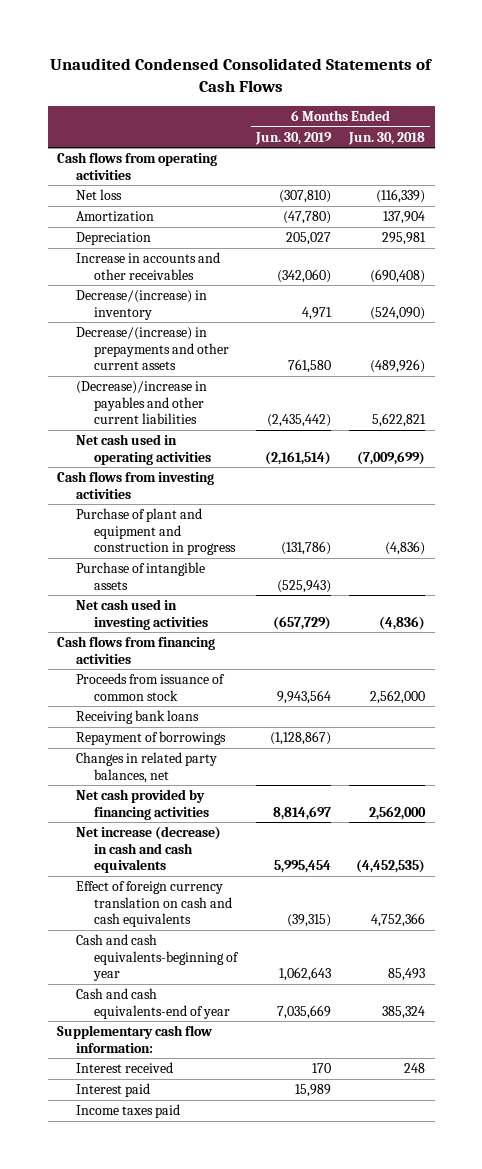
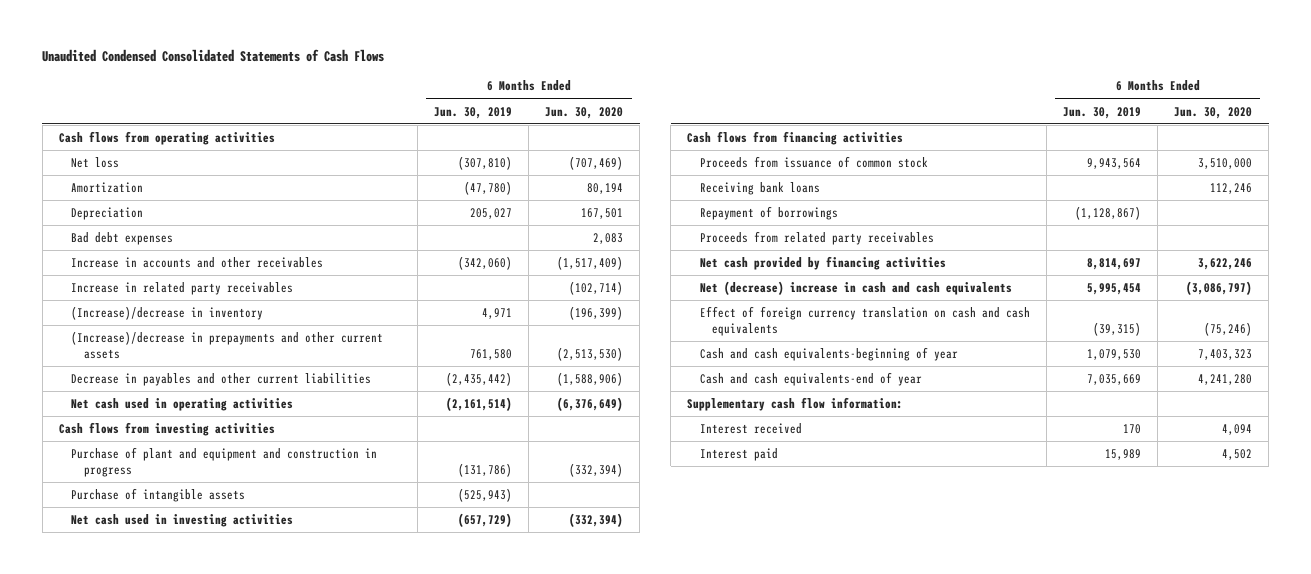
[348,131,426,145] Jun. 30, 2018 -> none
none -> [545,106,624,119] Jun. 30, 2020
none -> [71,231,174,245] Bad debt expenses
none -> [71,281,294,295] Increase in related party receivables
[75,290,207,320] Decrease/(increase) in inventory -> [71,305,264,320] (Increase)/decrease in inventory
[75,327,230,371] Decrease/(increase) in prepayments and other current assets -> [71,330,384,359] (Increase)/decrease in prepayments and other current assets
[75,381,207,425] (Decrease)/increase in payables and other current liabilities -> [71,372,372,386] Decrease in payables and other current liabilities
[75,752,217,783] Changes in related party balances, net -> [699,230,934,245] Proceeds from related party receivables
[75,826,221,874] Net increase (decrease) in cash and cash equivalents -> [699,280,1012,295] Net (decrease) increase in cash and cash equivalents
[278,967,331,982] 1,062,643 -> [1087,348,1142,360] 1,079,530
[75,1104,180,1119] Income taxes paid -> none

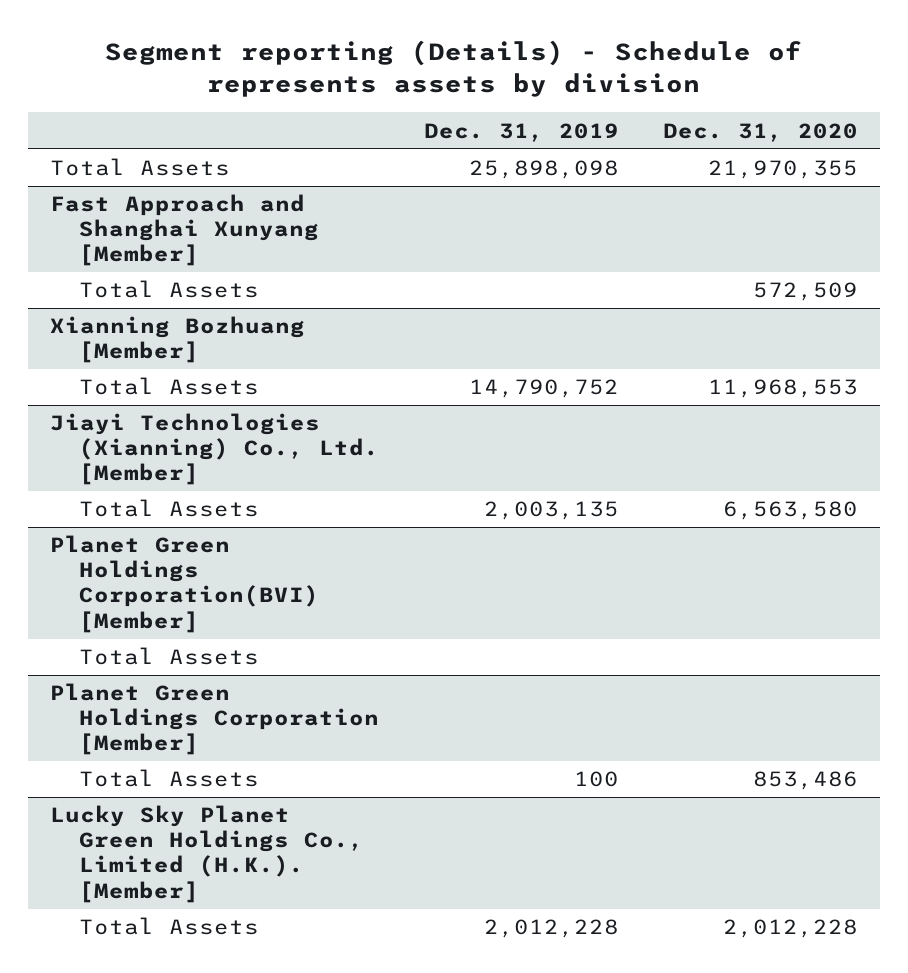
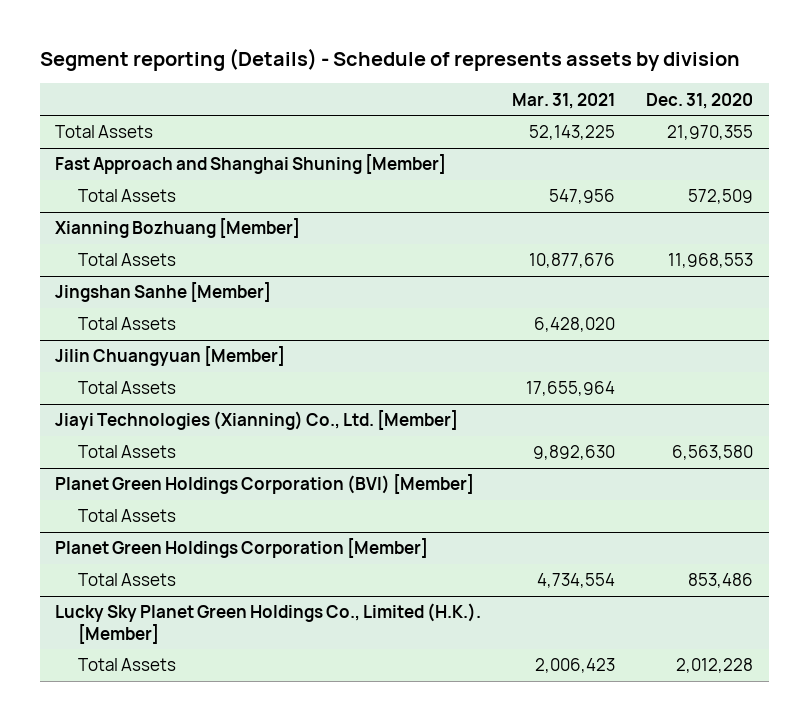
[423,122,619,142] Dec. 31, 2019 -> none
none -> [512,92,616,109] Mar. 31, 2021
[50,194,320,267] Fast Approach and Shanghai Xunyang [Member] -> [55,154,447,175] Fast Approach and Shanghai Shuning [Member]
none -> [55,282,272,303] Jingshan Sanhe [Member]
none -> [77,317,176,331] Total Assets
none -> [55,346,286,367] Jilin Chuangyuan [Member]
none -> [77,381,176,395] Total Assets
[50,535,320,633] Planet Green Holdings Corporation(BVI) [Member] -> [55,474,475,495] Planet Green Holdings Corporation (BVI) [Member]

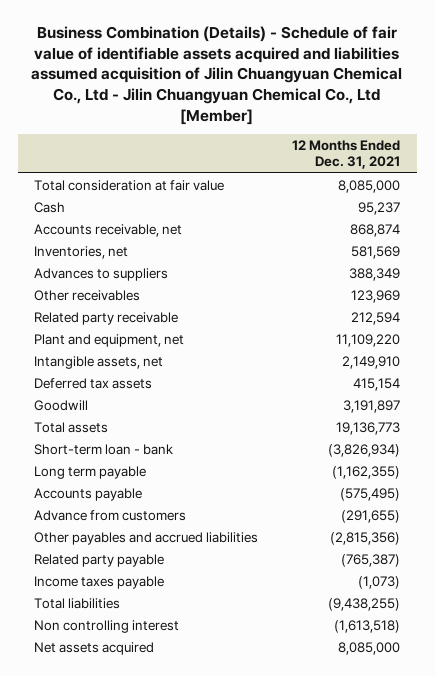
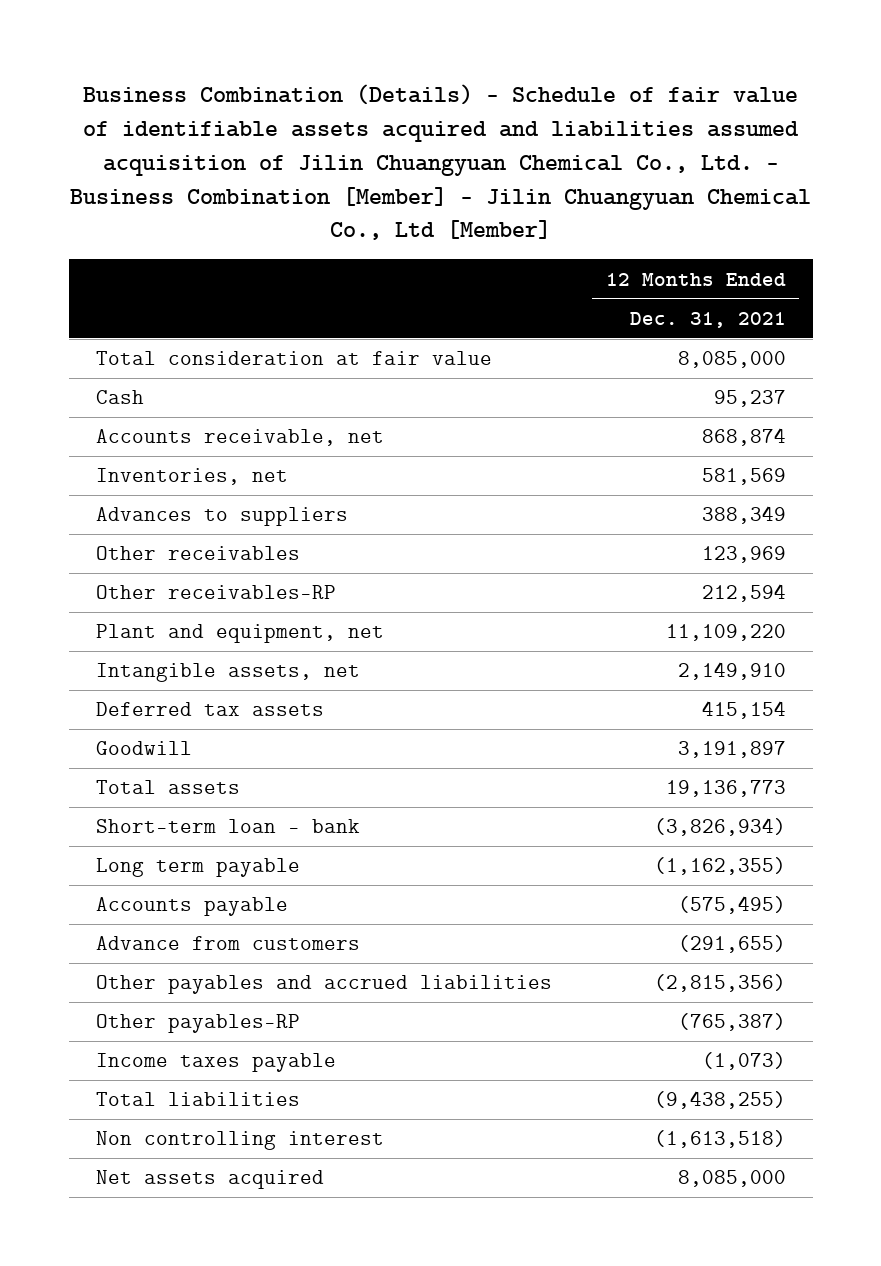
[31,26,403,125] Business Combination (Details) - Schedule of fair value of identifiable assets acquired and liabilities assumed acquisition of Jilin Chuangyuan Chemical Co., Ltd - Jilin Chuangyuan Chemical Co., Ltd [Member] -> [69,84,811,241] Business Combination (Details) - Schedule of fair value of identifiable assets acquired and liabilities assumed acquisition of Jilin Chuangyuan Chemical Co., Ltd. - Business Combination [Member] - Jilin Chuangyuan Chemical Co., Ltd [Member]
[34,311,179,325] Related party receivable -> [95,585,336,600] Other receivables-RP
[34,553,165,567] Related party payable -> [95,1014,300,1034] Other payables-RP

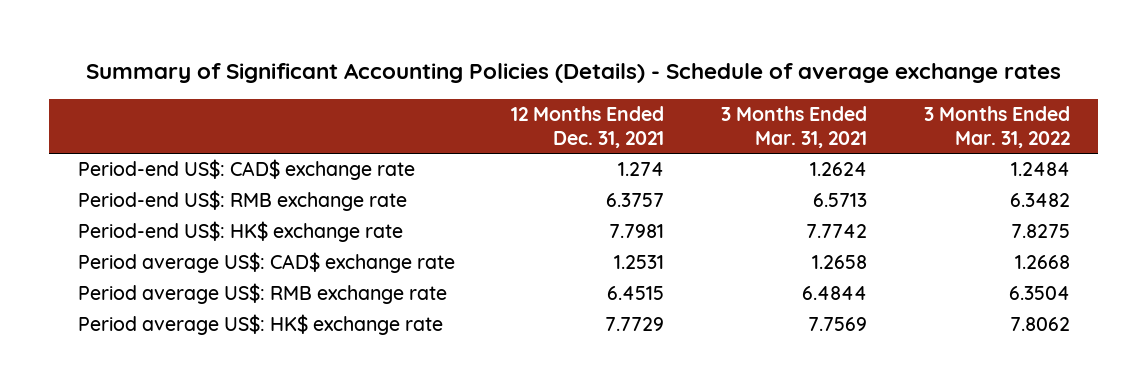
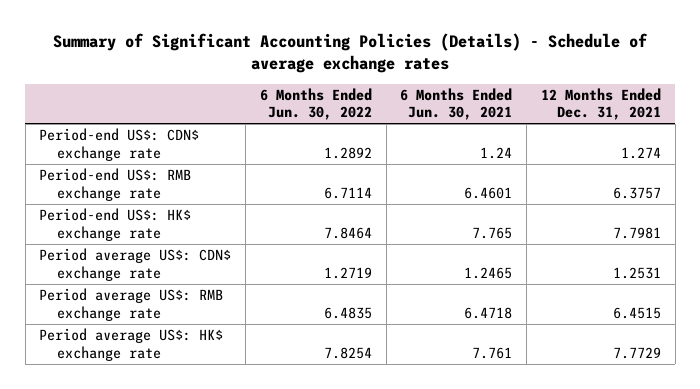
[720,106,867,148] 3 Months Ended Mar. 31, 2021 -> none
[923,106,1070,148] 3 Months Ended Mar. 31, 2022 -> none
none -> [259,87,372,121] 6 Months Ended Jun. 30, 2022
none -> [400,87,513,121] 6 Months Ended Jun. 30, 2021
[77,159,415,181] Period-end US$: CAD$ exchange rate -> [39,128,200,161] Period-end US$: CDN$ exchange rate
[77,252,455,274] Period average US$: CAD$ exchange rate -> [39,248,232,281] Period average US$: CDN$ exchange rate

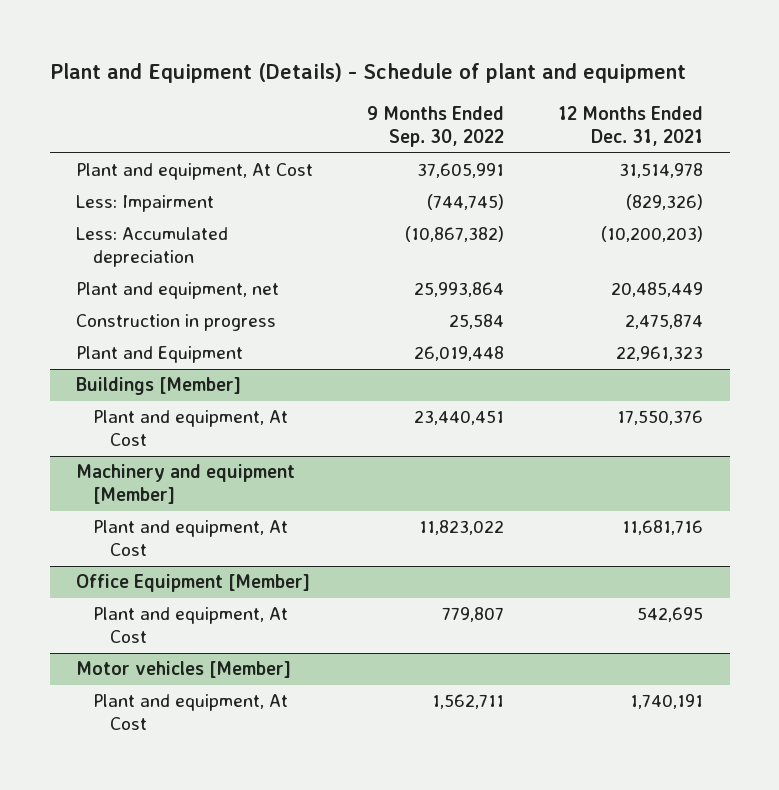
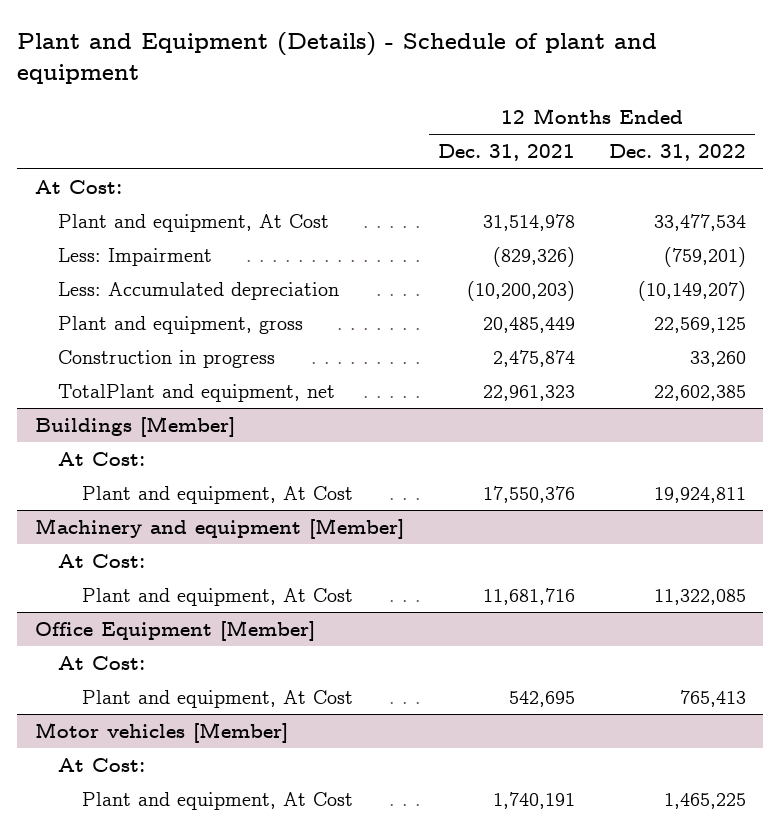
[367,105,505,148] 9 Months Ended Sep. 30, 2022 -> none
none -> [609,144,747,162] Dec. 31, 2022
none -> [34,180,122,195] At Cost:
[76,282,280,300] Plant and equipment, net -> [58,316,304,335] Plant and equipment, gross
[76,346,244,364] Plant and Equipment -> [58,384,336,403] TotalPlant and equipment, net
none -> [58,452,146,467] At Cost:
none -> [58,554,146,569] At Cost:
none -> [58,656,146,671] At Cost:
none -> [58,758,146,773] At Cost:

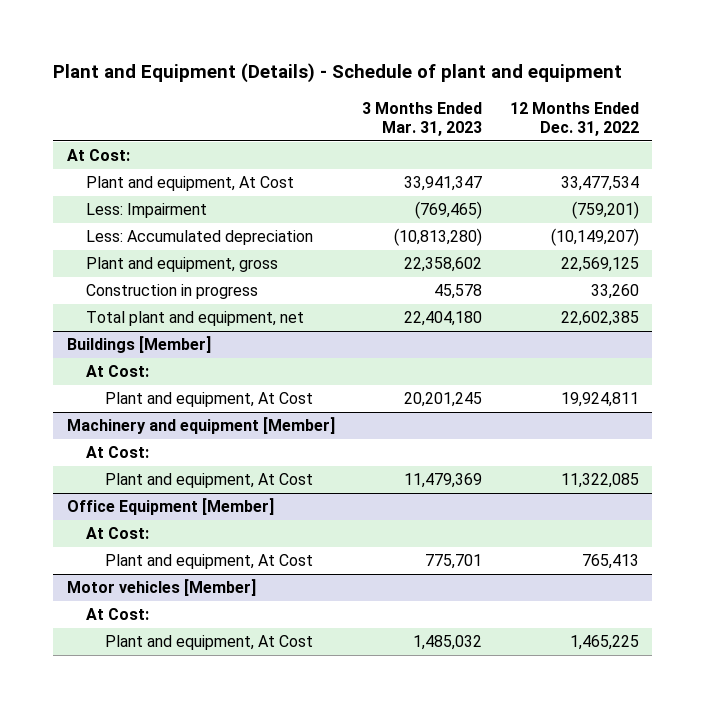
[437,144,575,162] Dec. 31, 2021 -> none
none -> [362,101,483,136] 3 Months Ended Mar. 31, 2023
[58,384,336,403] TotalPlant and equipment, net -> [85,311,304,327] Total plant and equipment, net

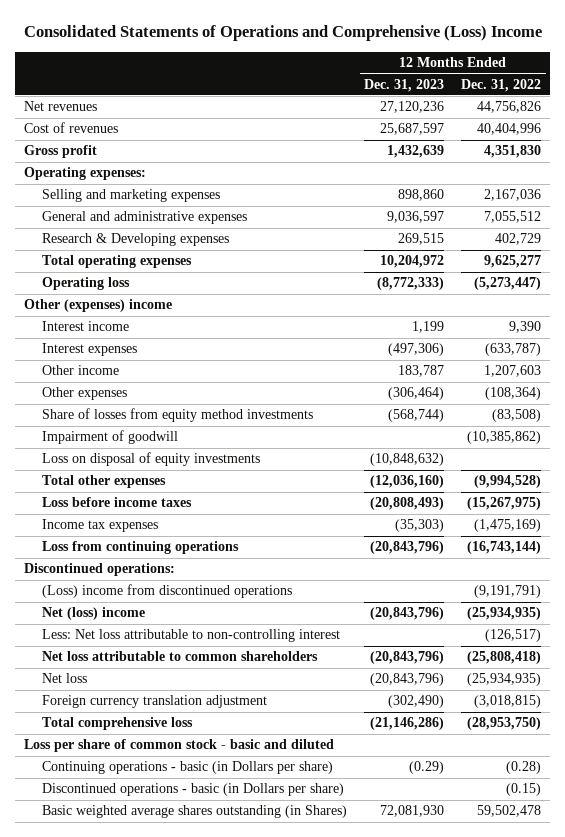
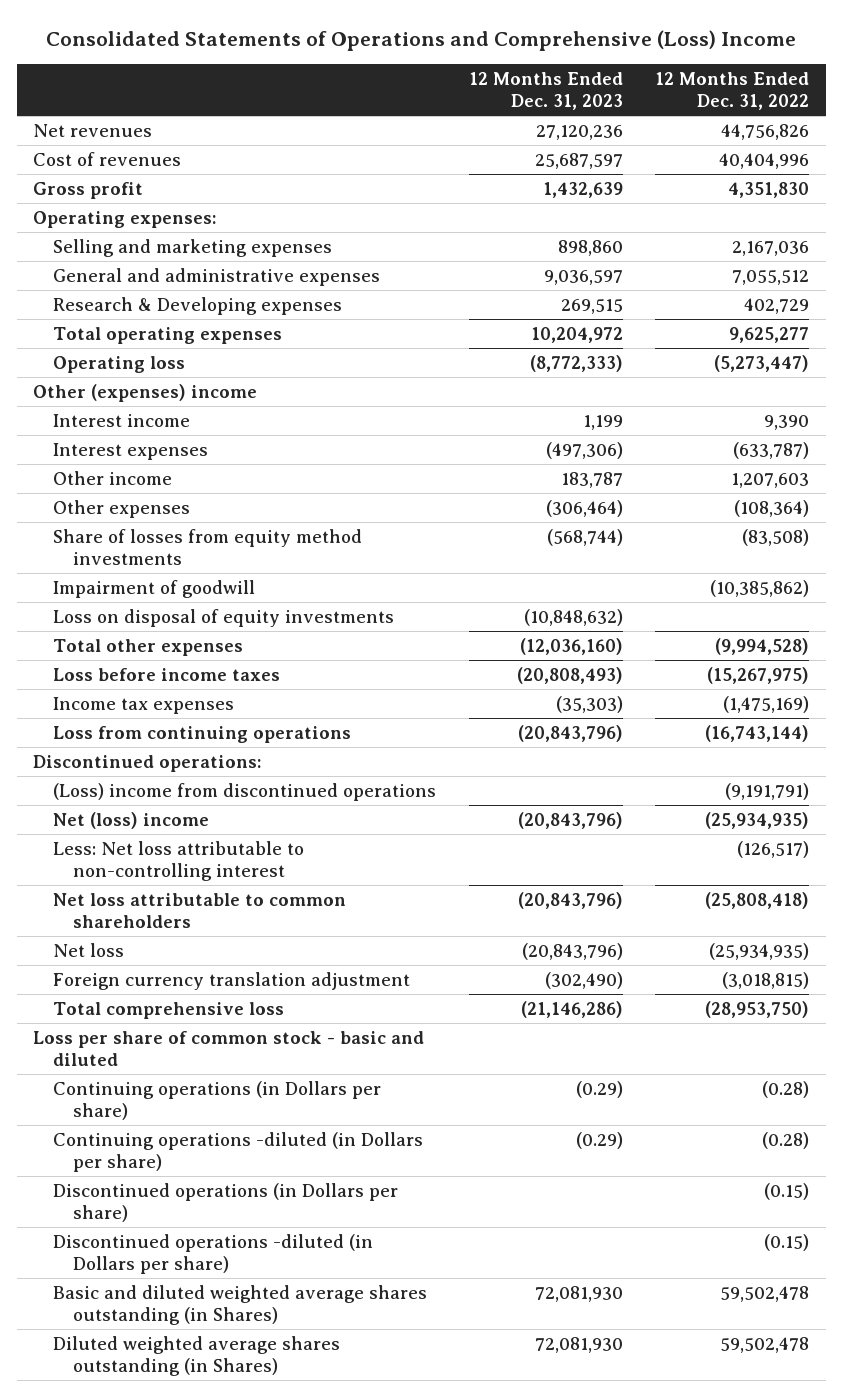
[41,761,333,775] Continuing operations - basic (in Dollars per share) -> [53,1080,382,1121] Continuing operations (in Dollars per share)
none -> [53,1131,424,1173] Continuing operations -diluted (in Dollars per share)
[41,783,344,797] Discontinued operations - basic (in Dollars per share) -> [53,1182,399,1223] Discontinued operations (in Dollars per share)
none -> [53,1233,374,1275] Discontinued operations -diluted (in Dollars per share)
[41,805,347,819] Basic weighted average shares outstanding (in Shares) -> [53,1284,428,1326] Basic and diluted weighted average shares outstanding (in Shares)
none -> [53,1335,341,1377] Diluted weighted average shares outstanding (in Shares)

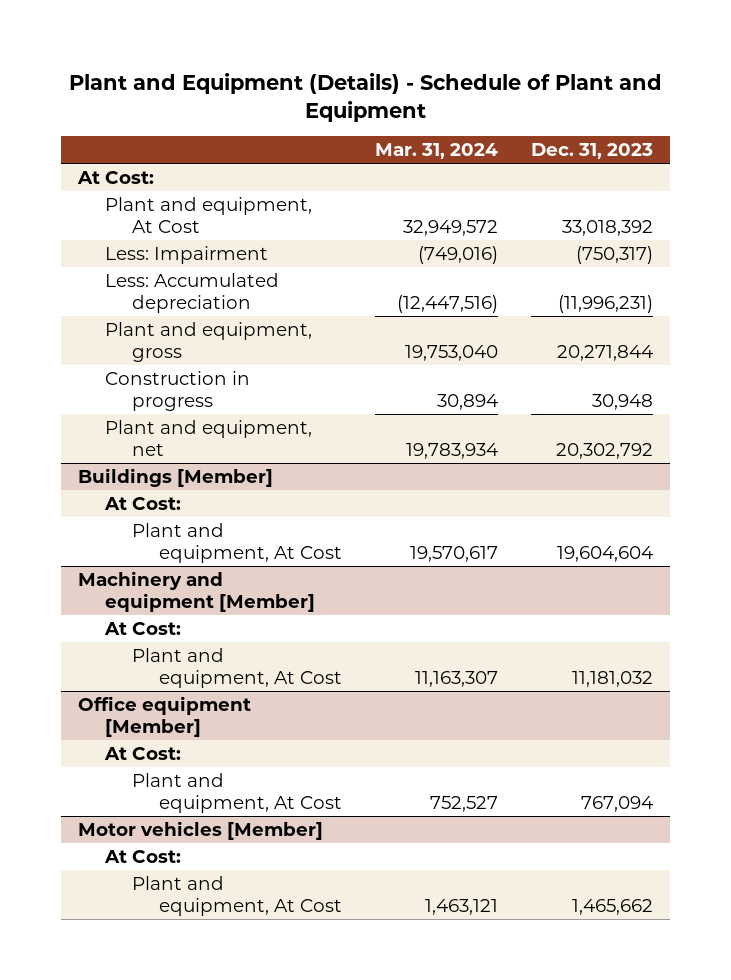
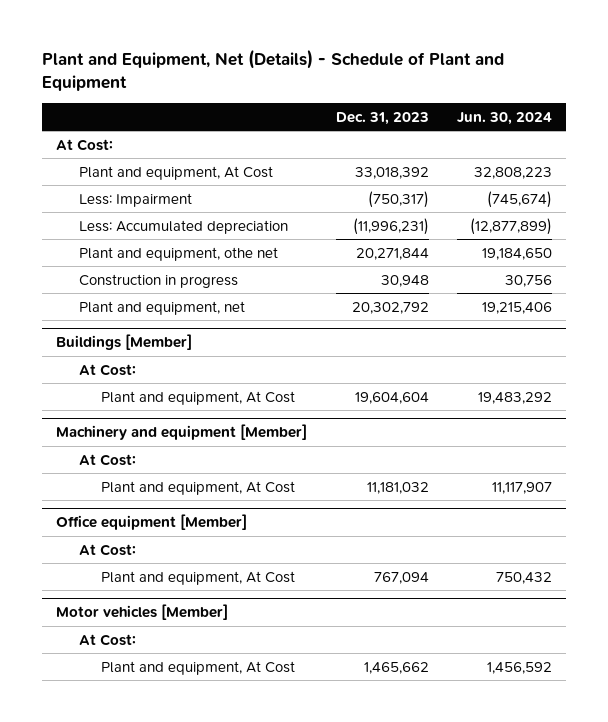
[68,72,662,122] Plant and Equipment (Details) - Schedule of Plant and Equipment -> [42,49,505,92] Plant and Equipment, Net (Details) - Schedule of Plant and Equipment
[374,143,498,160] Mar. 31, 2024 -> none
none -> [457,111,553,125] Jun. 30, 2024
[104,322,312,362] Plant and equipment, gross -> [78,246,278,261] Plant and equipment, othe net

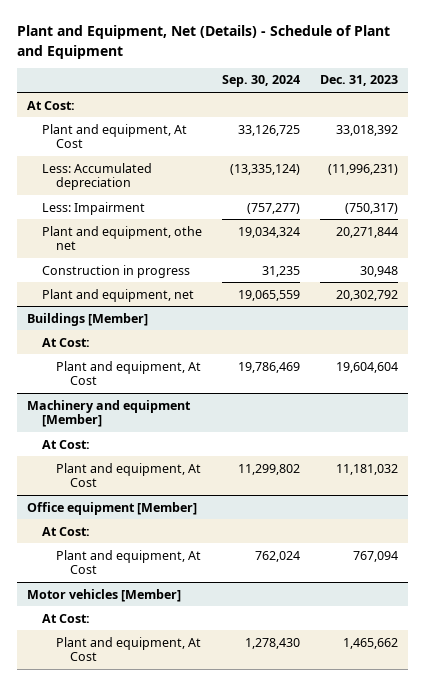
[457,111,553,125] Jun. 30, 2024 -> none
none -> [221,75,300,88] Sep. 30, 2024
[78,192,192,207] Less: Impairment -> [41,201,145,215] Less: Impairment

